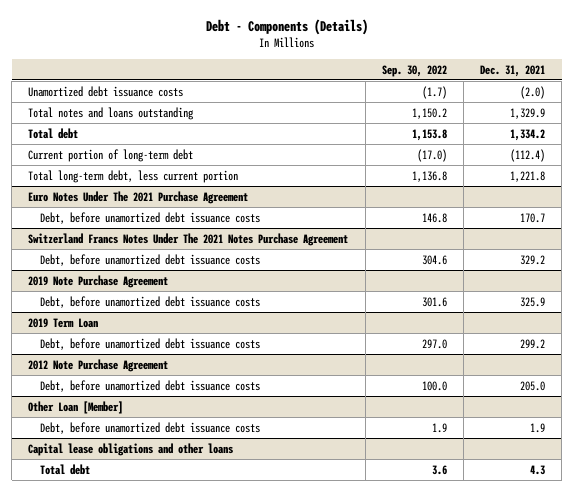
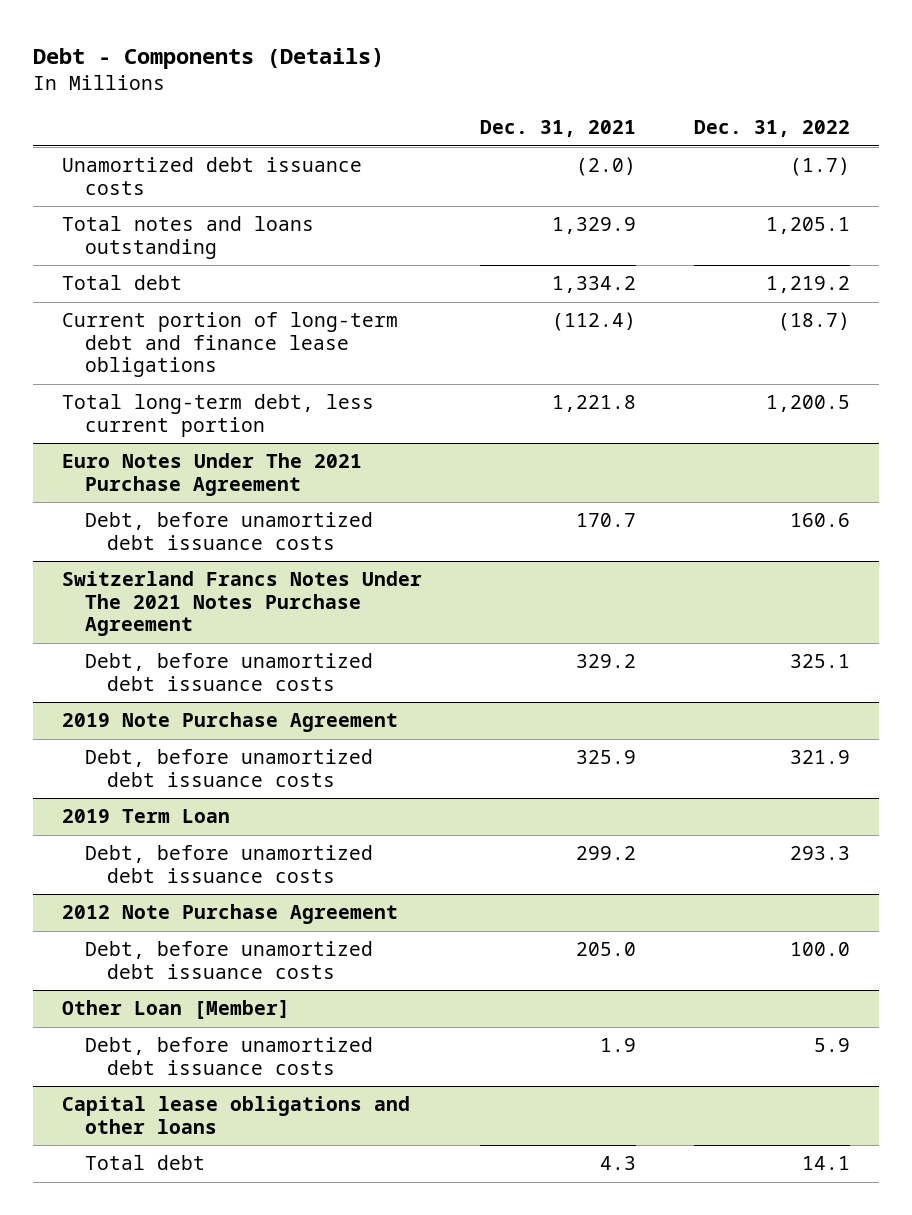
[381,64,447,77] Sep. 30, 2022 -> none
none -> [693,120,850,138] Dec. 31, 2022
[28,148,194,162] Current portion of long-term debt -> [62,312,399,378] Current portion of long-term debt and finance lease obligations

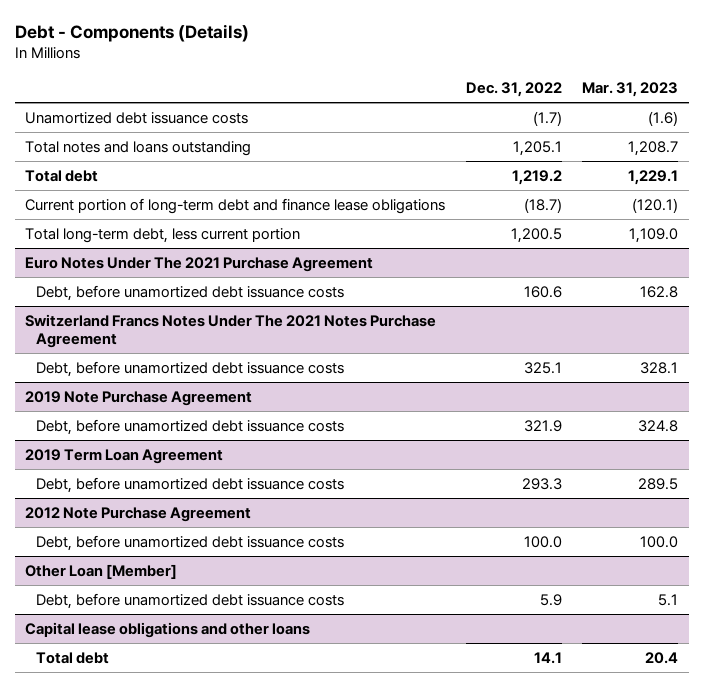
[480,120,637,138] Dec. 31, 2021 -> none
none -> [582,82,679,98] Mar. 31, 2023
[62,809,231,824] 2019 Term Loan -> [25,448,224,464] 2019 Term Loan Agreement

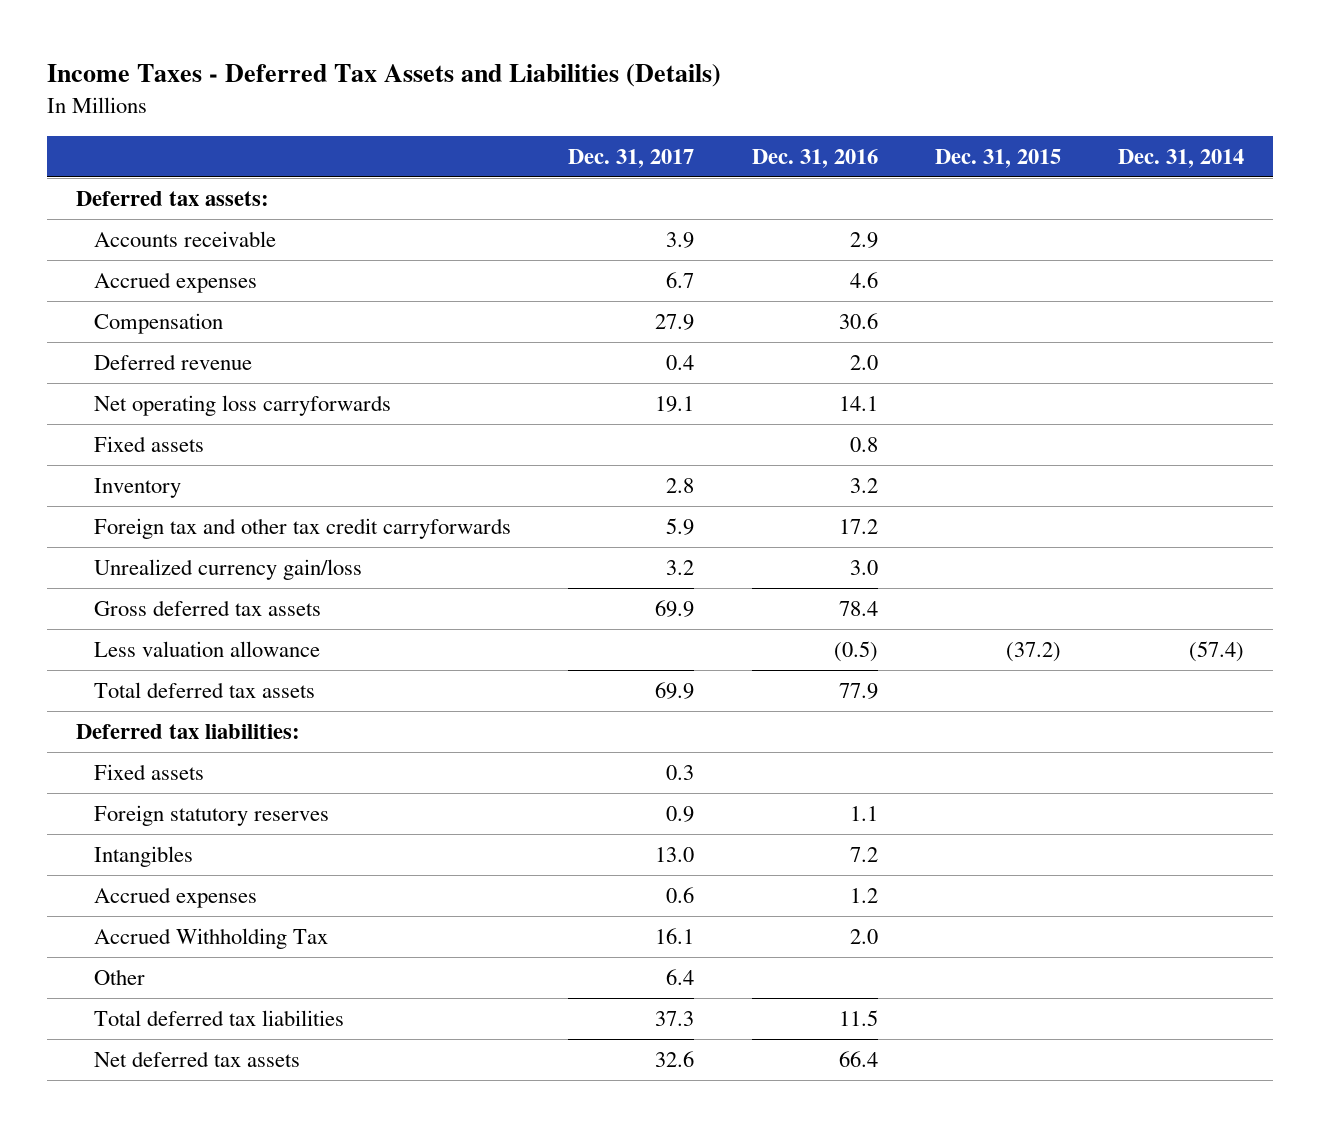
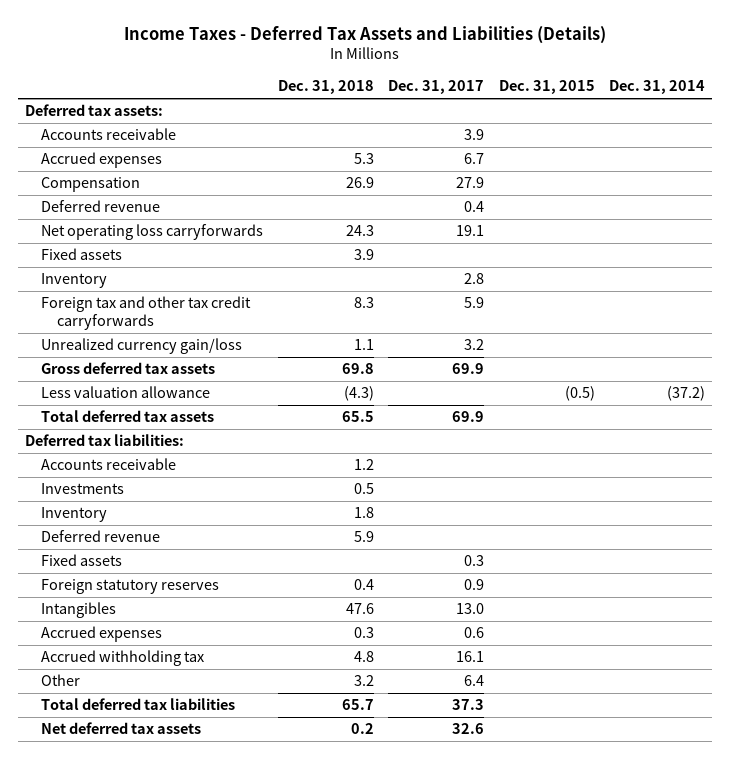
[751,148,878,168] Dec. 31, 2016 -> none
none -> [277,80,374,95] Dec. 31, 2018
[1005,642,1061,663] (37.2) -> [564,386,595,402] (0.5)
[1189,641,1245,663] (57.4) -> [667,386,706,402] (37.2)
none -> [41,458,177,471] Accounts receivable
none -> [41,483,125,495] Investments
none -> [41,507,108,523] Inventory
none -> [41,530,161,543] Deferred revenue
[93,928,328,950] Accrued Withholding Tax -> [41,650,205,667] Accrued withholding tax

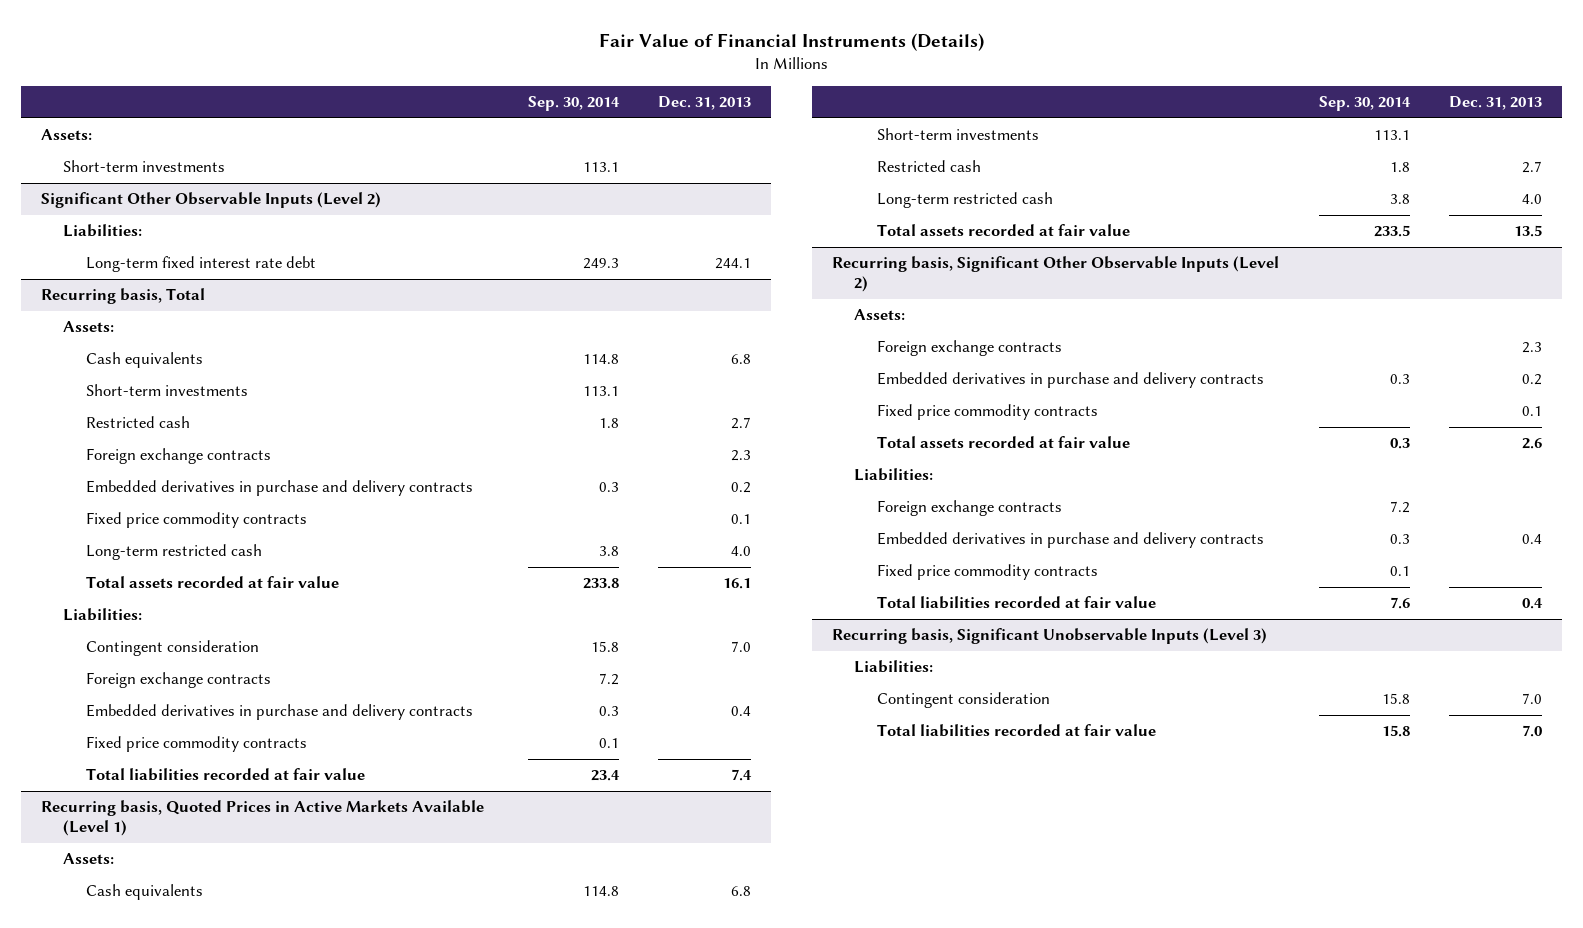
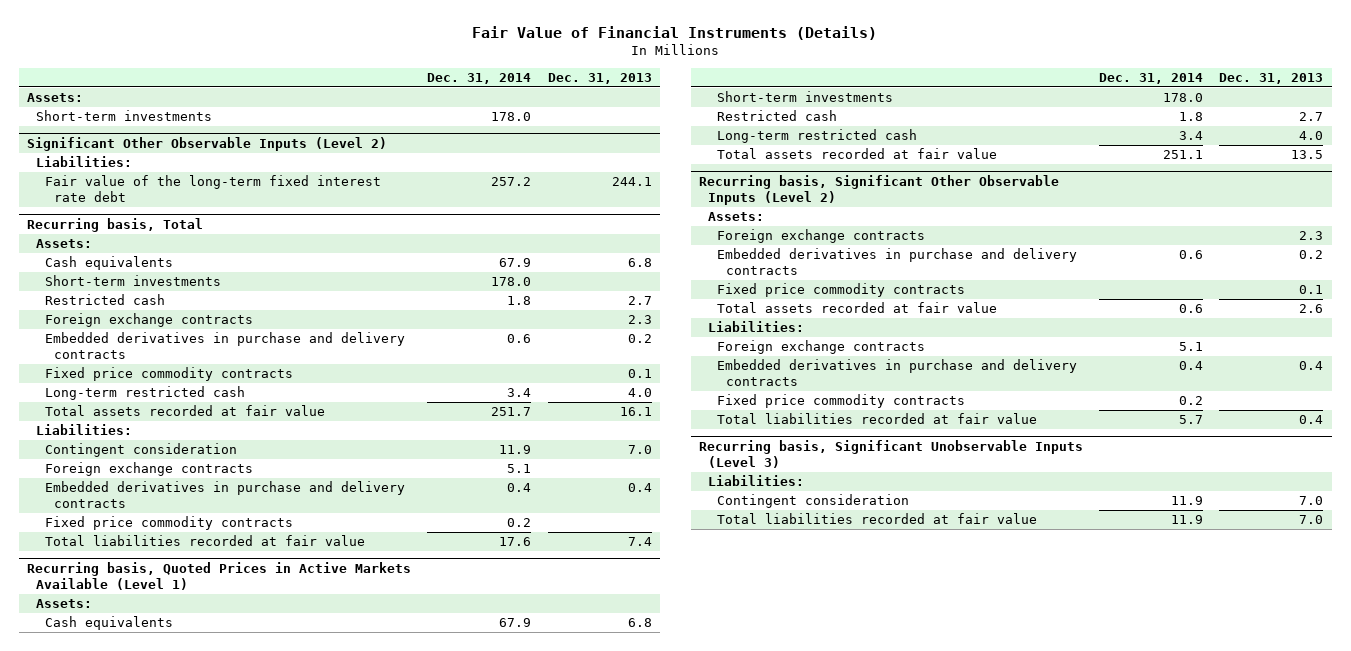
[527,96,620,112] Sep. 30, 2014 -> none
none -> [427,72,532,84] Dec. 31, 2014
[85,256,316,273] Long-term fixed interest rate debt -> [45,175,382,202] Fair value of the long-term fixed interest rate debt

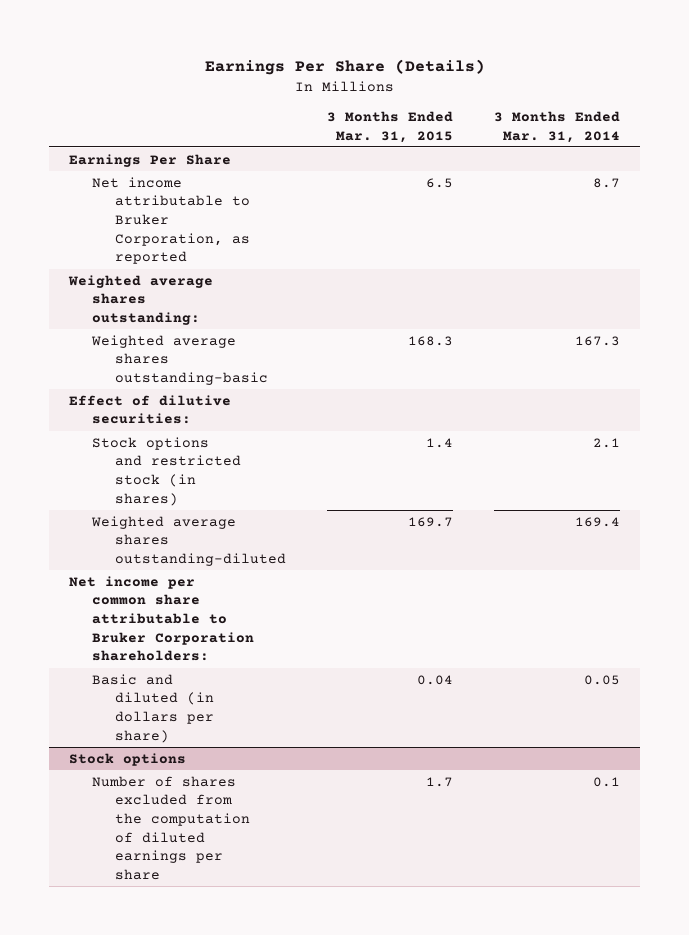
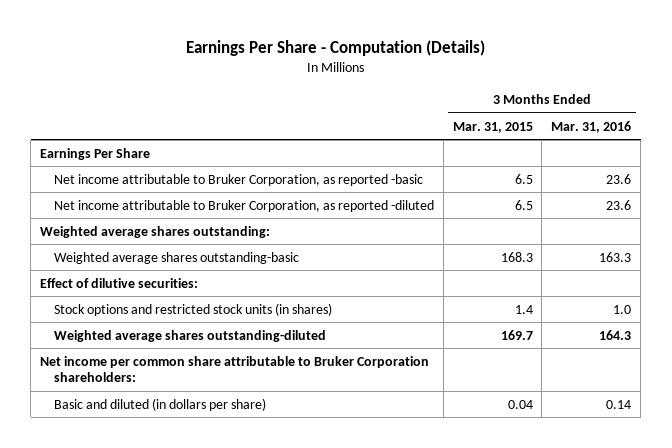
[204,59,485,76] Earnings Per Share (Details) -> [185,40,485,57] Earnings Per Share - Computation (Details)
[493,111,620,143] 3 Months Ended Mar. 31, 2014 -> none
none -> [551,120,632,133] Mar. 31, 2016
[92,176,250,265] Net income attributable to Bruker Corporation, as reported -> [53,173,423,186] Net income attributable to Bruker Corporation, as reported -basic
none -> [53,199,434,212] Net income attributable to Bruker Corporation, as reported -diluted
[92,436,241,506] Stock options and restricted stock (in shares) -> [53,302,332,316] Stock options and restricted stock units (in shares)
[69,752,187,766] Stock options -> none
[92,775,250,880] Number of shares excluded from the computation of diluted earnings per share -> none

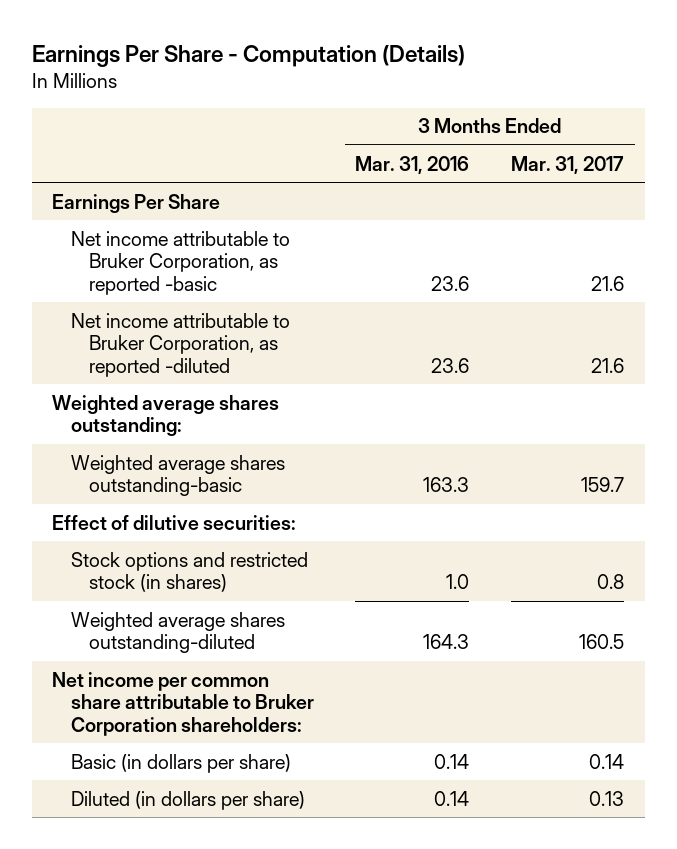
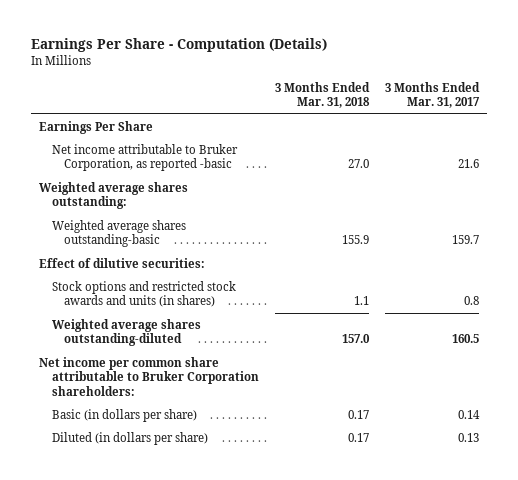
[355,155,470,174] Mar. 31, 2016 -> none
none -> [274,81,370,109] 3 Months Ended Mar. 31, 2018
[70,312,290,377] Net income attributable to Bruker Corporation, as reported -diluted -> none
[70,551,308,593] Stock options and restricted stock (in shares) -> [51,280,236,308] Stock options and restricted stock awards and units (in shares)

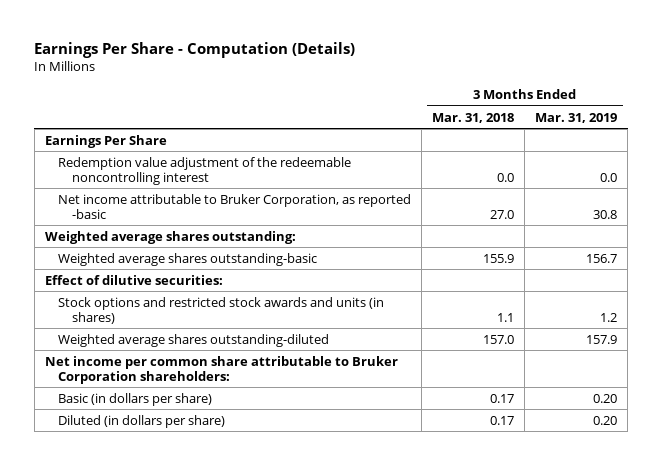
[384,81,480,109] 3 Months Ended Mar. 31, 2017 -> none
none -> [535,112,618,123] Mar. 31, 2019
none -> [58,156,352,185] Redemption value adjustment of the redeemable noncontrolling interest

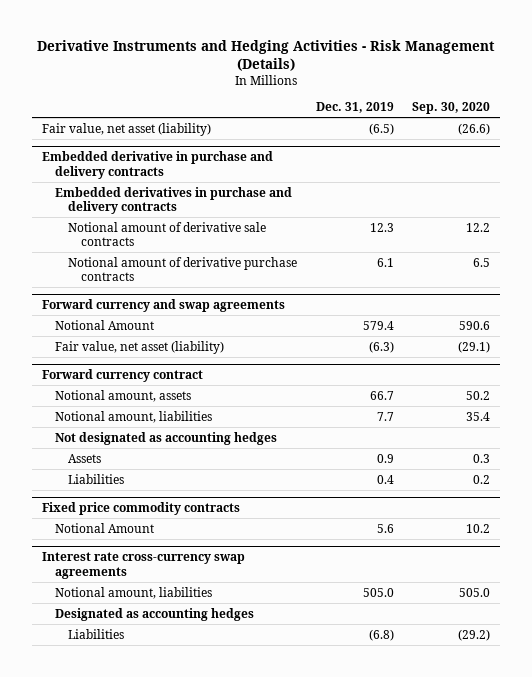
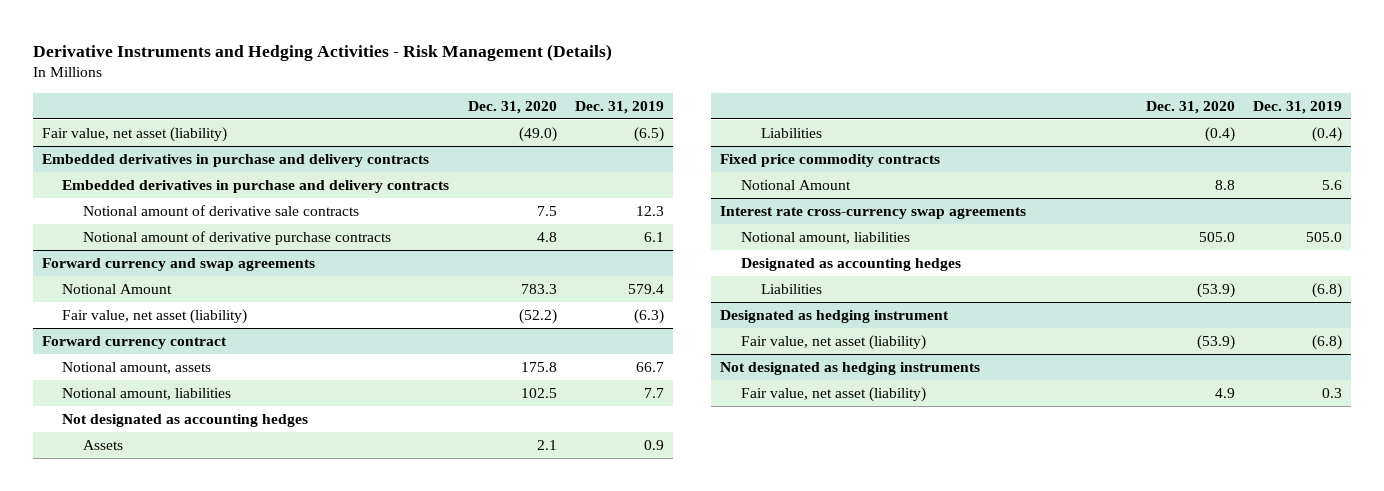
[412,102,491,115] Sep. 30, 2020 -> none
none -> [467,100,557,114] Dec. 31, 2020
[41,150,273,179] Embedded derivative in purchase and delivery contracts -> [41,154,429,168] Embedded derivatives in purchase and delivery contracts
[376,474,394,484] 0.4 -> [1312,127,1343,143] (0.4)
none -> [720,310,950,324] Designated as hedging instrument
none -> [740,335,926,351] Fair value, net asset (liability)
none -> [720,362,981,376] Not designated as hedging instruments
none -> [740,387,926,403] Fair value, net asset (liability)

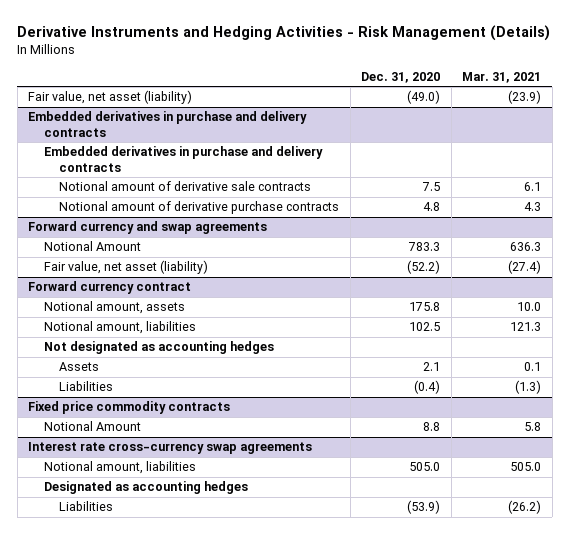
[574,100,664,114] Dec. 31, 2019 -> none
none -> [462,71,542,83] Mar. 31, 2021
[720,310,950,324] Designated as hedging instrument -> none
[740,335,926,351] Fair value, net asset (liability) -> none
[720,362,981,376] Not designated as hedging instruments -> none
[740,387,926,403] Fair value, net asset (liability) -> none

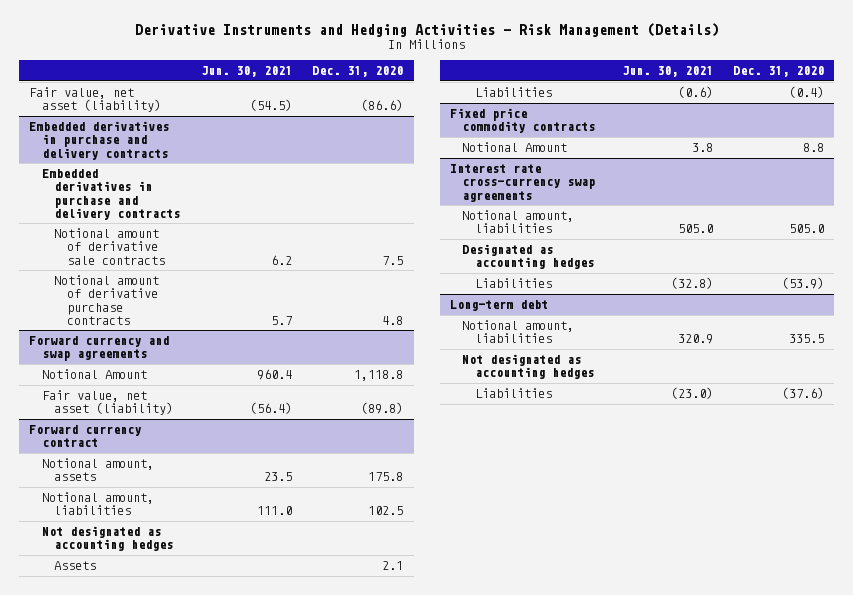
[462,71,542,83] Mar. 31, 2021 -> none
none -> [200,66,292,78] Jun. 30, 2021
[407,90,441,105] (49.0) -> [361,99,404,112] (86.6)
[408,242,441,252] 783.3 -> [354,370,404,382] 1,118.8
[407,260,441,275] (52.2) -> [361,402,404,415] (89.8)
none -> [450,300,549,312] Long-term debt
none -> [462,320,575,344] Notional amount, liabilities
none -> [462,354,594,380] Not designated as accounting hedges
none -> [474,388,552,399] Liabilities

